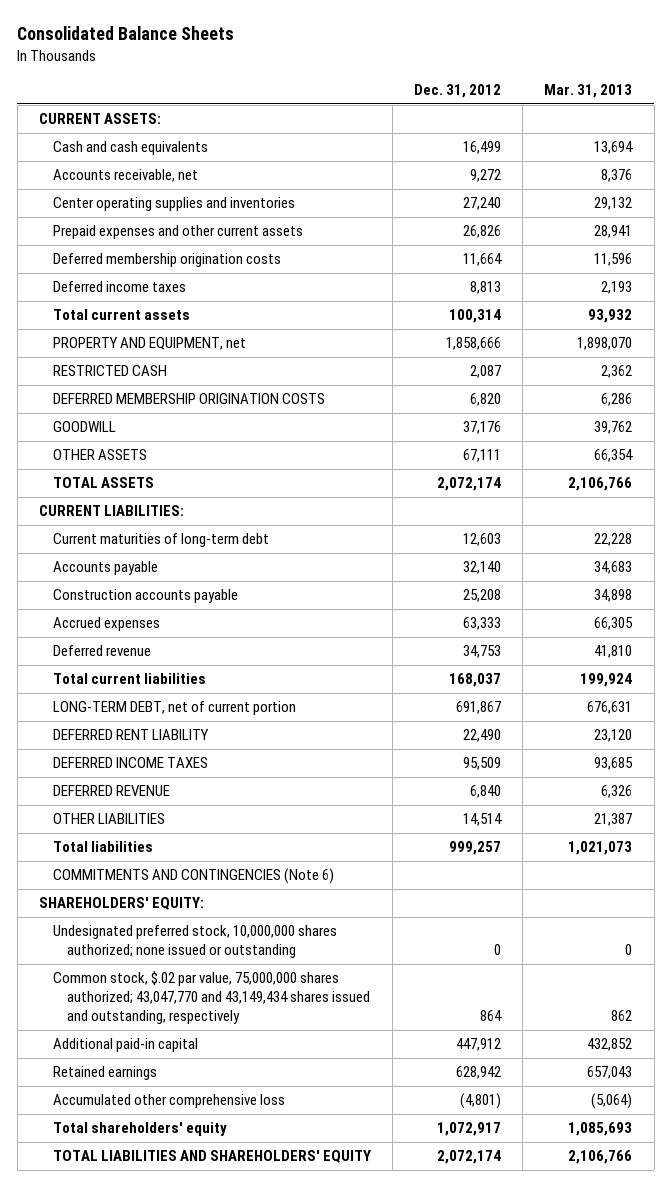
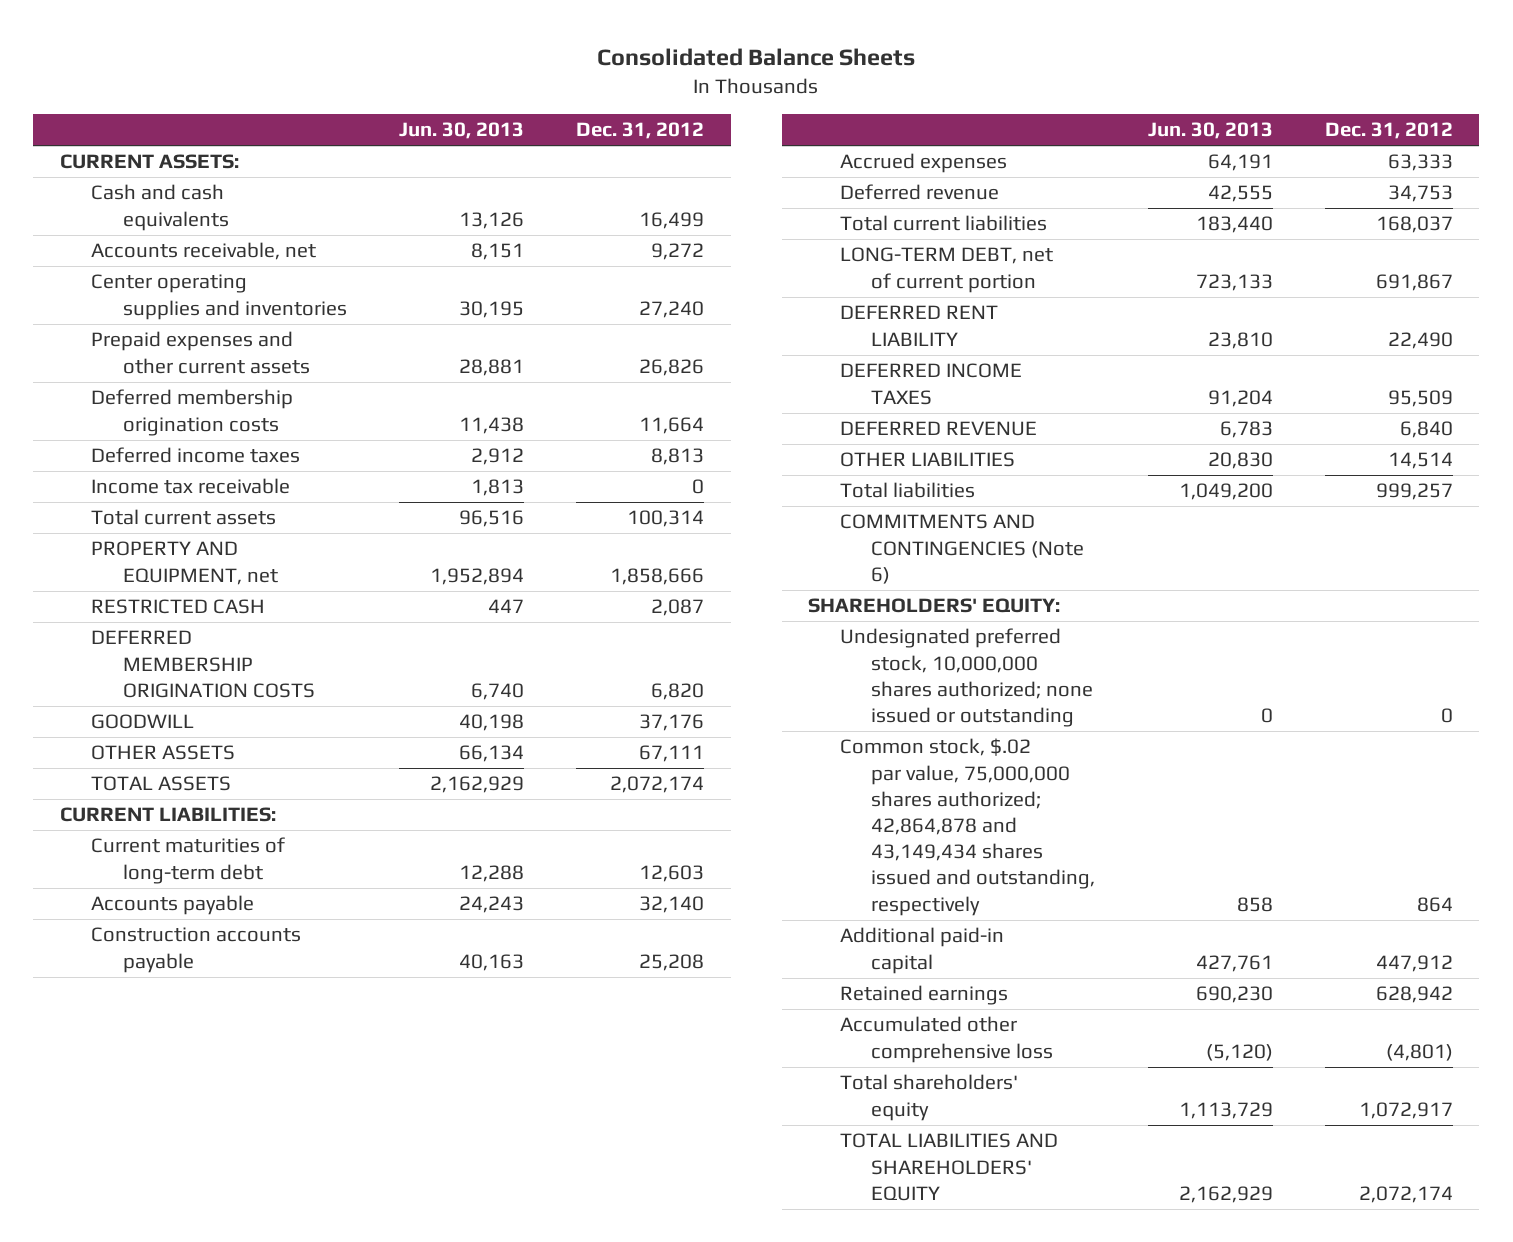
[544,84,633,99] Mar. 31, 2013 -> none
none -> [399,122,525,140] Jun. 30, 2013
none -> [91,478,291,495] Income tax receivable
[52,971,370,1025] Common stock, $.02 par value, 75,000,000 shares authorized; 43,047,770 and 43,149,434 shares issued and outstanding, respectively -> [839,738,1096,916] Common stock, $.02 par value, 75,000,000 shares authorized; 42,864,878 and 43,149,434 shares issued and outstanding, respectively

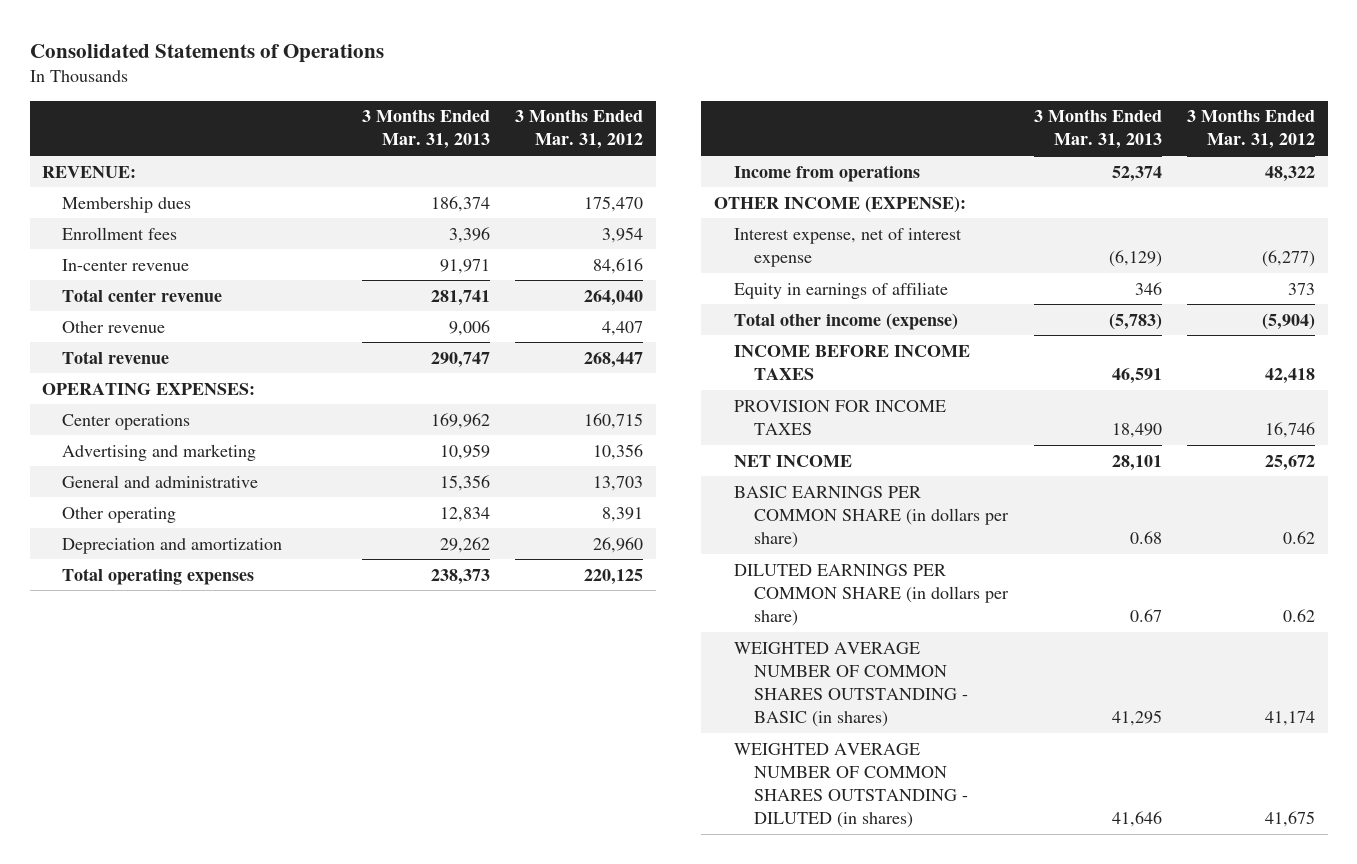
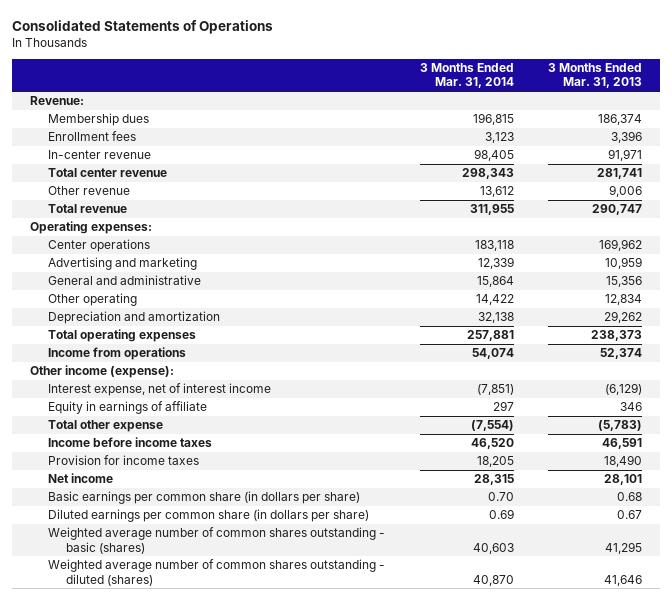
[515,109,644,150] 3 Months Ended Mar. 31, 2012 -> none
none -> [419,62,514,89] 3 Months Ended Mar. 31, 2014
[42,165,137,178] REVENUE: -> [29,96,84,106] Revenue:
[42,382,256,395] OPERATING EXPENSES: -> [29,221,152,235] Operating expenses:
[714,195,967,213] OTHER INCOME (EXPENSE): -> [29,365,174,379] Other income (expense):
[734,227,963,267] Interest expense, net of interest expense -> [48,383,272,397] Interest expense, net of interest income
[734,312,959,330] Total other income (expense) -> [48,420,164,433] Total other expense
[734,344,971,380] INCOME BEFORE INCOME TAXES -> [48,437,213,448] Income before income taxes
[734,399,947,435] PROVISION FOR INCOME TAXES -> [48,455,200,466] Provision for income taxes
[734,454,853,467] NET INCOME -> [48,473,114,484] Net income
[734,485,1010,548] BASIC EARNINGS PER COMMON SHARE (in dollars per share) -> [48,491,361,505] Basic earnings per common share (in dollars per share)
[734,563,1010,626] DILUTED EARNINGS PER COMMON SHARE (in dollars per share) -> [48,509,370,523] Diluted earnings per common share (in dollars per share)
[734,641,969,728] WEIGHTED AVERAGE NUMBER OF COMMON SHARES OUTSTANDING - BASIC (in shares) -> [48,527,386,554] Weighted average number of common shares outstanding - basic (shares)
[734,742,969,829] WEIGHTED AVERAGE NUMBER OF COMMON SHARES OUTSTANDING - DILUTED (in shares) -> [48,559,386,586] Weighted average number of common shares outstanding - diluted (shares)

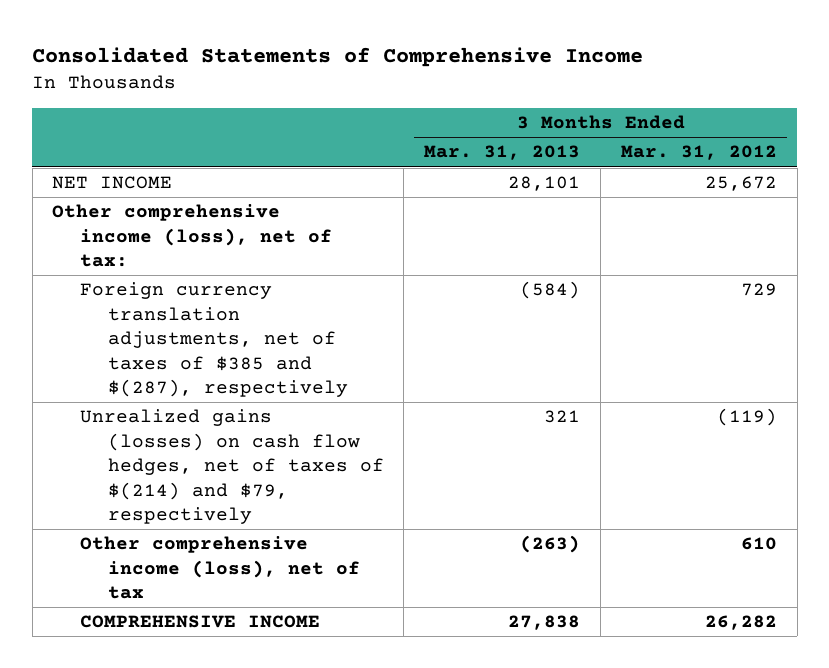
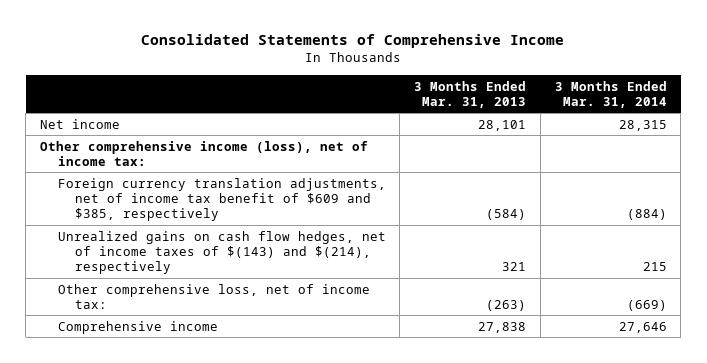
[620,145,777,161] Mar. 31, 2012 -> none
none -> [554,80,667,108] 3 Months Ended Mar. 31, 2014
[52,176,173,190] NET INCOME -> [40,118,121,129] Net income
[52,204,333,268] Other comprehensive income (loss), net of tax: -> [40,140,369,166] Other comprehensive income (loss), net of income tax:
[80,282,348,397] Foreign currency translation adjustments, net of taxes of $385 and $(287), respectively -> [57,177,386,222] Foreign currency translation adjustments, net of income tax benefit of $609 and $385, respectively
[80,409,384,524] Unrealized gains (losses) on cash flow hedges, net of taxes of $(214) and $79, respectively -> [57,230,386,275] Unrealized gains on cash flow hedges, net of income taxes of $(143) and $(214), respectively
[80,536,360,600] Other comprehensive income (loss), net of tax -> [57,283,370,309] Other comprehensive loss, net of income tax:
[80,615,321,629] COMPREHENSIVE INCOME -> [57,320,218,334] Comprehensive income

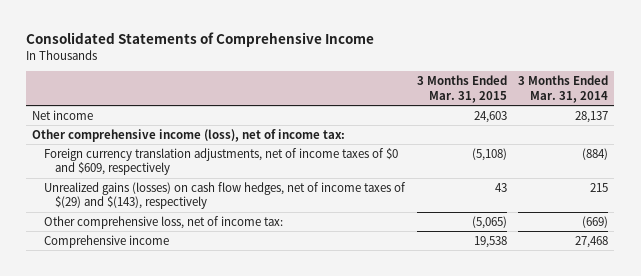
[414,80,527,108] 3 Months Ended Mar. 31, 2013 -> none
none -> [416,75,507,103] 3 Months Ended Mar. 31, 2015
[618,119,667,131] 28,315 -> [575,110,609,123] 28,137
[57,177,386,222] Foreign currency translation adjustments, net of income tax benefit of $609 and $385, respectively -> [43,147,398,176] Foreign currency translation adjustments, net of income taxes of $0 and $609, respectively
[57,230,386,275] Unrealized gains on cash flow hedges, net of income taxes of $(143) and $(214), respectively -> [43,181,406,210] Unrealized gains (losses) on cash flow hedges, net of income taxes of $(29) and $(143), respectively
[618,321,667,333] 27,646 -> [575,235,609,248] 27,468

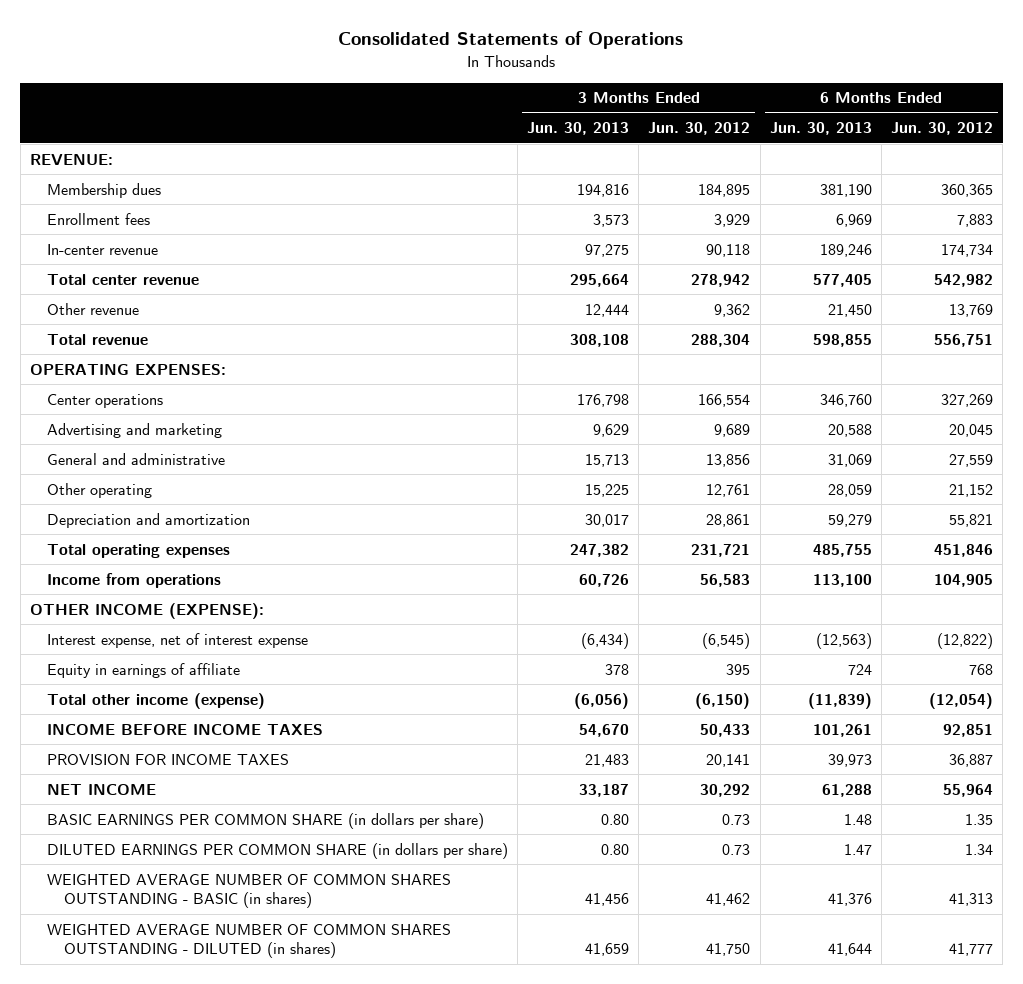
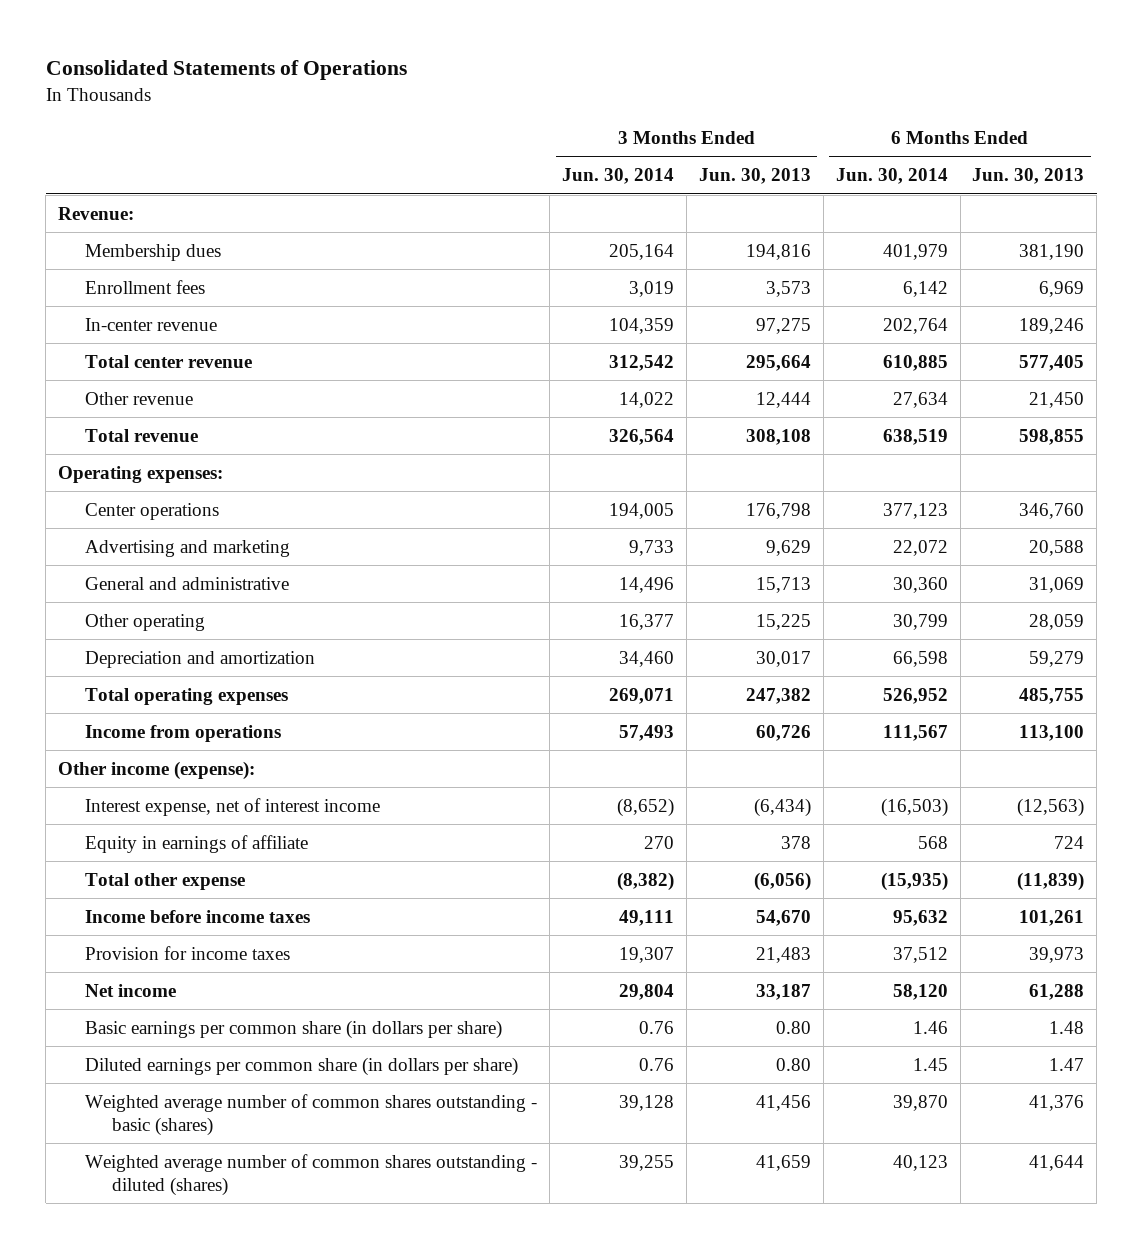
[648,122,751,136] Jun. 30, 2012 -> none
[890,122,993,136] Jun. 30, 2012 -> none
none -> [562,168,675,185] Jun. 30, 2014
none -> [835,168,948,185] Jun. 30, 2014
[29,153,113,165] REVENUE: -> [58,206,135,220] Revenue:
[29,362,226,375] OPERATING EXPENSES: -> [58,465,224,483] Operating expenses:
[29,602,264,619] OTHER INCOME (EXPENSE): -> [58,760,256,780] Other income (expense):
[47,632,309,648] Interest expense, net of interest expense -> [85,797,381,816] Interest expense, net of interest income
[47,692,266,709] Total other income (expense) -> [85,872,246,890] Total other expense
[47,722,324,735] INCOME BEFORE INCOME TAXES -> [85,909,311,923] Income before income taxes
[47,753,290,765] PROVISION FOR INCOME TAXES -> [85,945,291,960] Provision for income taxes
[47,783,157,795] NET INCOME -> [85,983,177,997] Net income
[47,812,485,829] BASIC EARNINGS PER COMMON SHARE (in dollars per share) -> [85,1019,503,1039] Basic earnings per common share (in dollars per share)
[47,842,509,859] DILUTED EARNINGS PER COMMON SHARE (in dollars per share) -> [85,1056,519,1076] Diluted earnings per common share (in dollars per share)
[47,873,452,909] WEIGHTED AVERAGE NUMBER OF COMMON SHARES OUTSTANDING - BASIC (in shares) -> [85,1093,538,1136] Weighted average number of common shares outstanding - basic (shares)
[47,923,452,959] WEIGHTED AVERAGE NUMBER OF COMMON SHARES OUTSTANDING - DILUTED (in shares) -> [85,1153,538,1196] Weighted average number of common shares outstanding - diluted (shares)

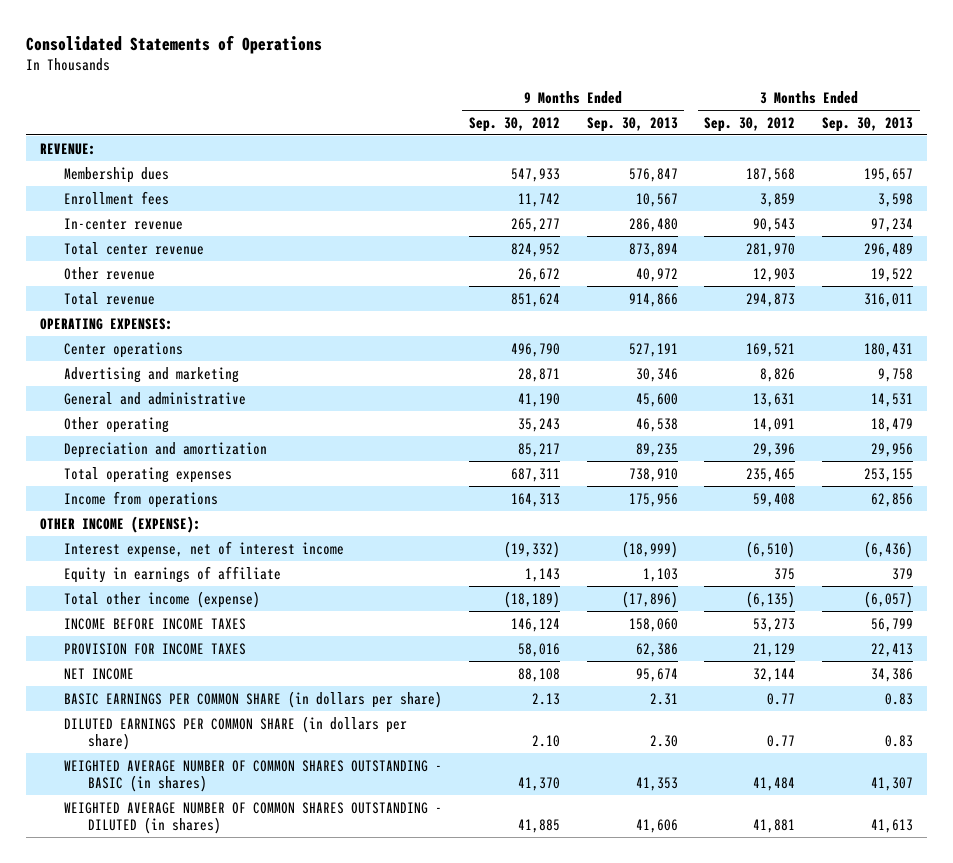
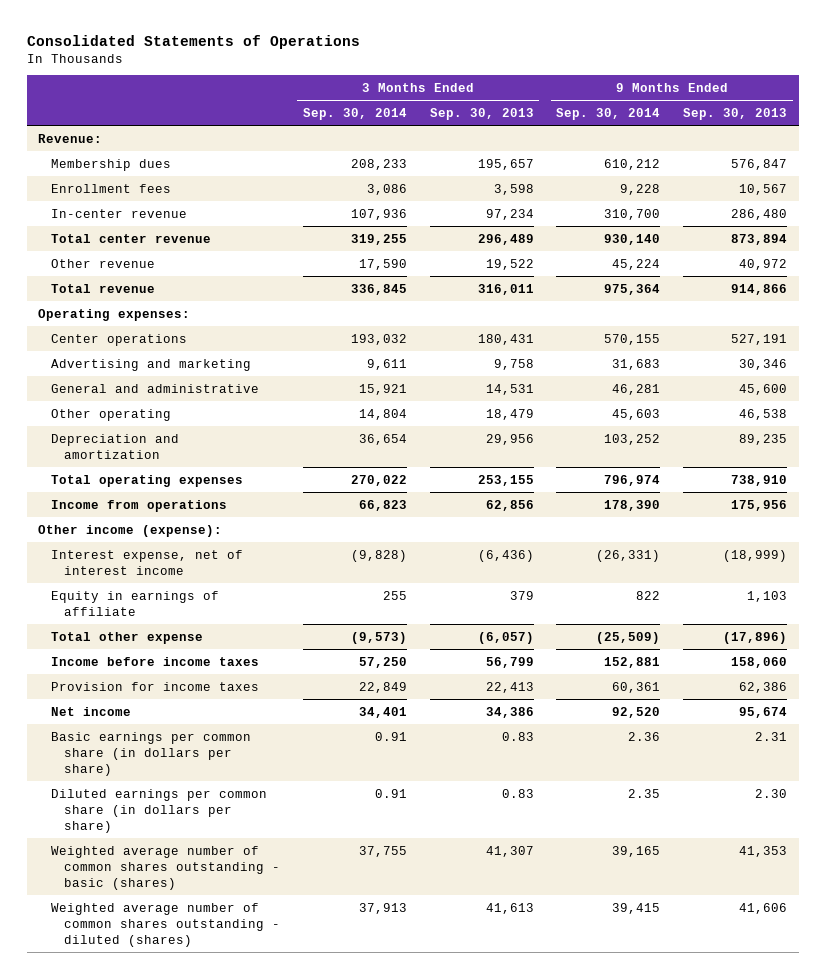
[468,116,560,132] Sep. 30, 2012 -> none
[704,116,796,132] Sep. 30, 2012 -> none
none -> [303,107,408,120] Sep. 30, 2014
none -> [556,107,661,120] Sep. 30, 2014
[39,142,96,155] REVENUE: -> [37,133,102,143] Revenue:
[39,317,173,330] OPERATING EXPENSES: -> [37,308,190,321] Operating expenses:
[39,515,201,533] OTHER INCOME (EXPENSE): -> [37,524,222,537] Other income (expense):
[63,590,260,608] Total other income (expense) -> [51,631,204,644] Total other expense
[63,617,246,630] INCOME BEFORE INCOME TAXES -> [51,656,260,666] Income before income taxes
[63,642,246,655] PROVISION FOR INCOME TAXES -> [51,681,260,691] Provision for income taxes
[63,667,134,680] NET INCOME -> [51,706,132,716] Net income
[63,690,442,708] BASIC EARNINGS PER COMMON SHARE (in dollars per share) -> [51,731,252,776] Basic earnings per common share (in dollars per share)
[63,715,407,751] DILUTED EARNINGS PER COMMON SHARE (in dollars per share) -> [51,788,268,833] Diluted earnings per common share (in dollars per share)
[63,759,442,793] WEIGHTED AVERAGE NUMBER OF COMMON SHARES OUTSTANDING - BASIC (in shares) -> [51,845,281,890] Weighted average number of common shares outstanding - basic (shares)
[63,801,442,835] WEIGHTED AVERAGE NUMBER OF COMMON SHARES OUTSTANDING - DILUTED (in shares) -> [51,902,281,947] Weighted average number of common shares outstanding - diluted (shares)

